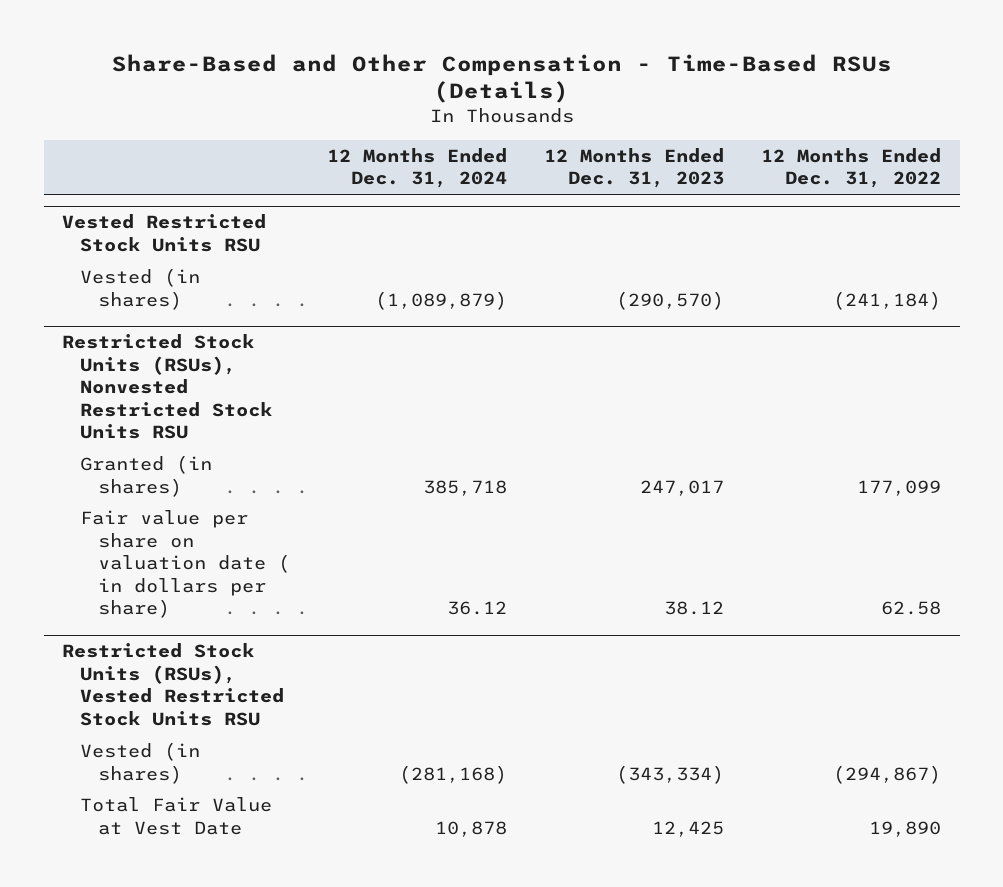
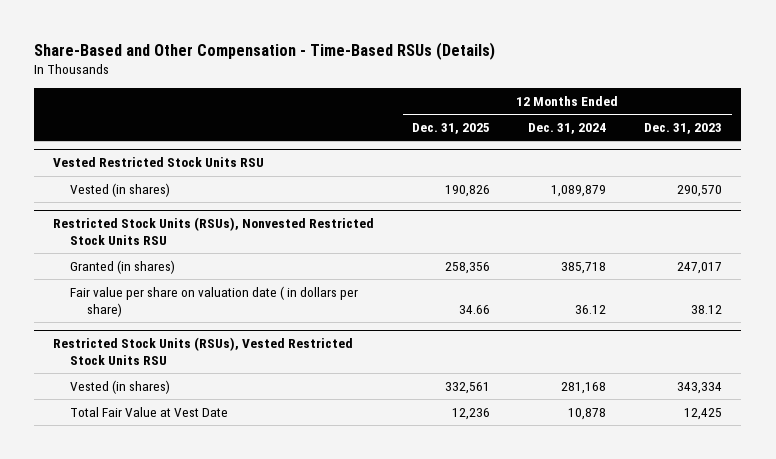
[761,147,942,189] 12 Months Ended Dec. 31, 2022 -> none
none -> [412,123,491,135] Dec. 31, 2025
[374,290,507,310] (1,089,879) -> [551,184,607,197] 1,089,879
[615,290,724,310] (290,570) -> [677,184,723,197] 290,570
[398,764,507,784] (281,168) -> [561,381,607,394] 281,168
[615,764,724,784] (343,334) -> [677,381,723,394] 343,334

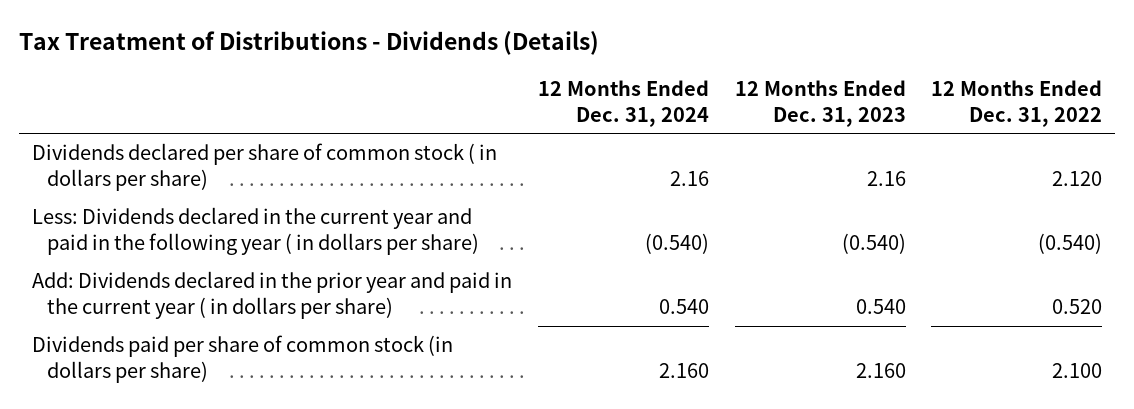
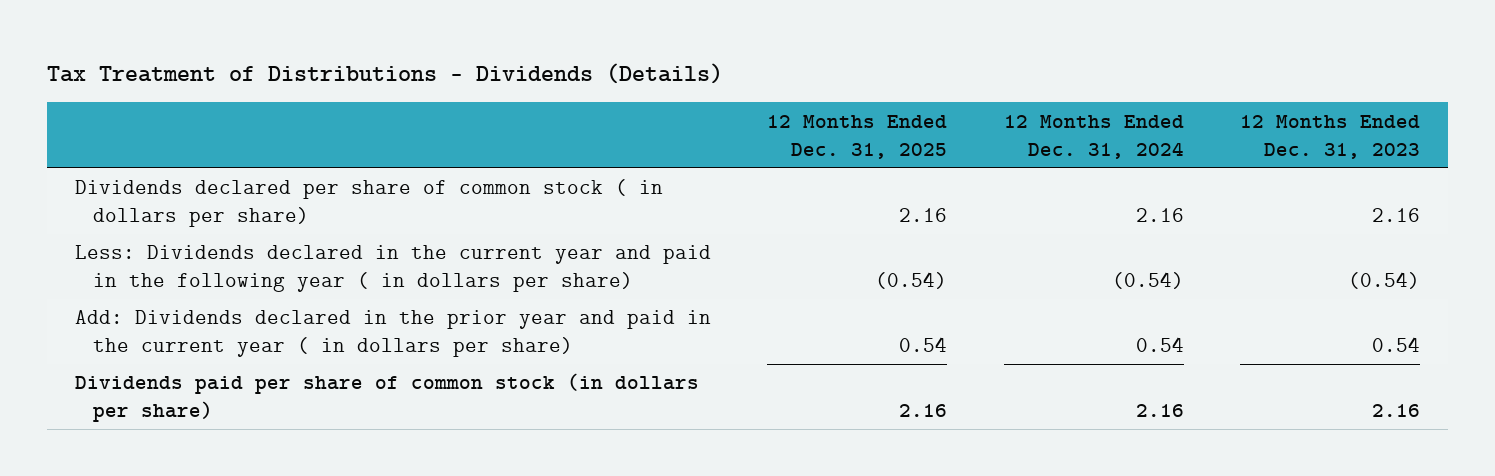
[931,80,1103,127] 12 Months Ended Dec. 31, 2022 -> none
none -> [767,114,948,159] 12 Months Ended Dec. 31, 2025
[644,232,709,254] (0.540) -> [1111,272,1184,290] (0.54)
[841,232,906,254] (0.540) -> [1348,272,1421,290] (0.54)
[658,298,709,314] 0.540 -> [1135,337,1184,353] 0.54
[855,298,906,314] 0.540 -> [1372,337,1421,353] 0.54
[658,362,709,378] 2.160 -> [1135,404,1184,418] 2.16
[855,362,906,378] 2.160 -> [1372,404,1421,418] 2.16

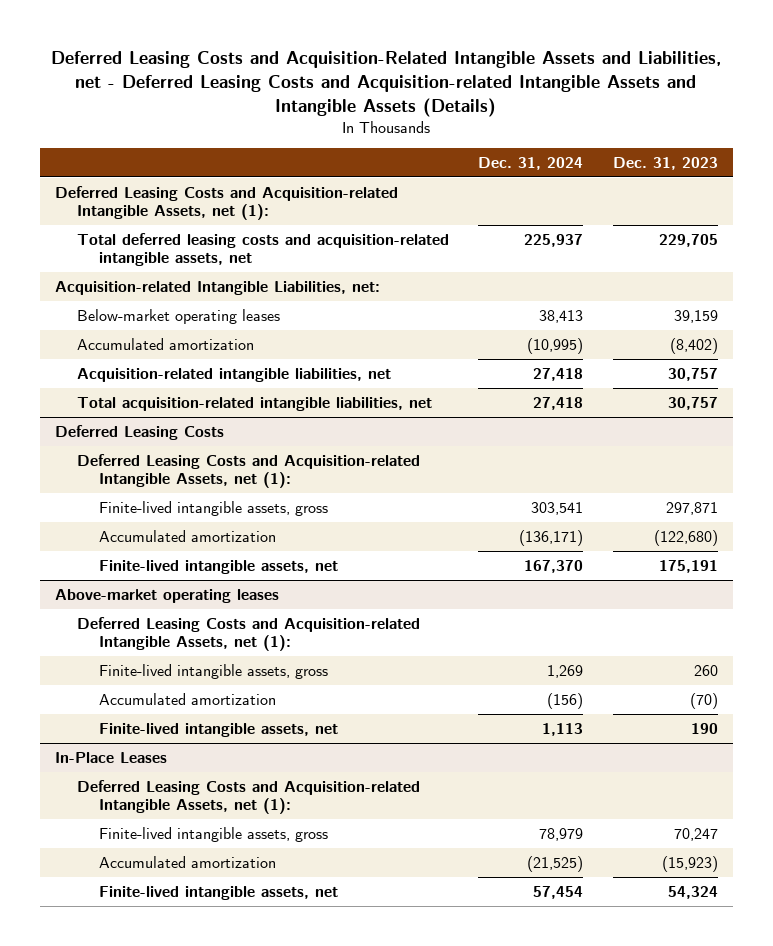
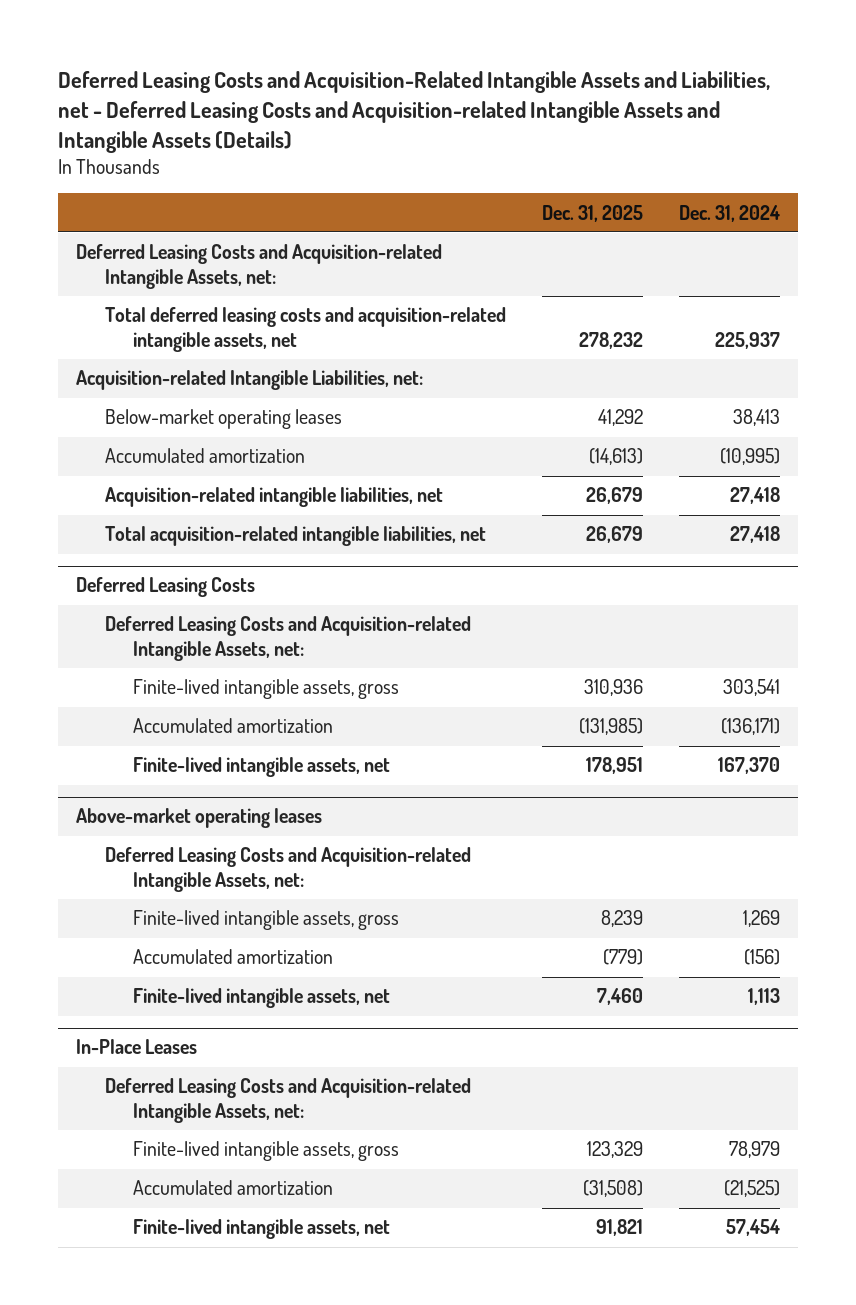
[613,156,719,170] Dec. 31, 2023 -> none
none -> [541,204,643,222] Dec. 31, 2025
[54,185,398,221] Deferred Leasing Costs and Acquisition-related Intangible Assets, net (1): -> [75,244,442,289] Deferred Leasing Costs and Acquisition-related Intangible Assets, net:
[76,453,420,489] Deferred Leasing Costs and Acquisition-related Intangible Assets, net (1): -> [104,616,471,661] Deferred Leasing Costs and Acquisition-related Intangible Assets, net:
[76,616,420,652] Deferred Leasing Costs and Acquisition-related Intangible Assets, net (1): -> [104,847,471,892] Deferred Leasing Costs and Acquisition-related Intangible Assets, net:
[76,779,420,815] Deferred Leasing Costs and Acquisition-related Intangible Assets, net (1): -> [104,1078,471,1123] Deferred Leasing Costs and Acquisition-related Intangible Assets, net:

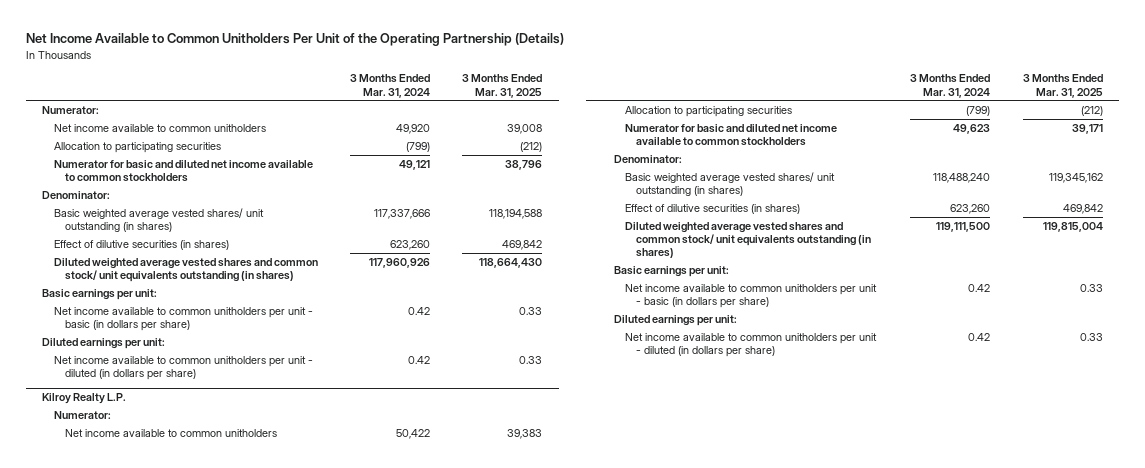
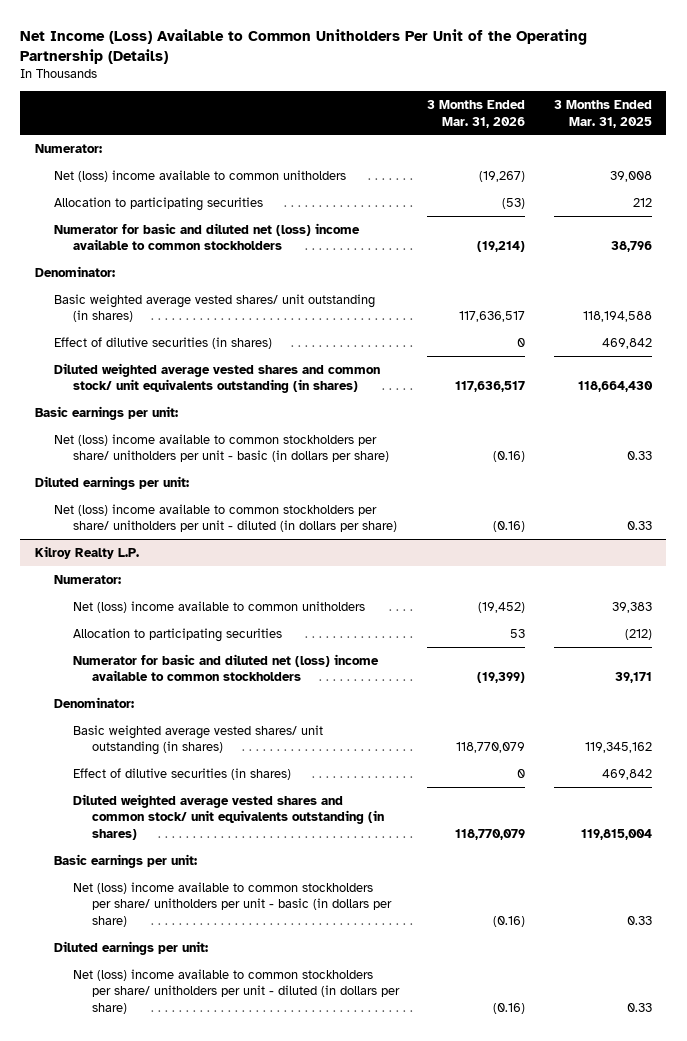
[26,33,565,47] Net Income Available to Common Unitholders Per Unit of the Operating Partnership (Details) -> [20,28,588,64] Net Income (Loss) Available to Common Unitholders Per Unit of the Operating Partnership (Details)
[350,74,431,98] 3 Months Ended Mar. 31, 2024 -> none
none -> [427,99,526,128] 3 Months Ended Mar. 31, 2026
[53,123,266,132] Net income available to common unitholders -> [53,169,346,182] Net (loss) income available to common unitholders
[520,141,543,152] (212) -> [632,197,652,207] 212
[53,159,313,183] Numerator for basic and diluted net income available to common stockholders -> [53,222,360,251] Numerator for basic and diluted net (loss) income available to common stockholders
[53,306,313,332] Net income available to common unitholders per unit - basic (in dollars per share) -> [53,433,389,463] Net (loss) income available to common stockholders per share/ unitholders per unit - basic (in dollars per share)
[53,355,313,381] Net income available to common unitholders per unit - diluted (in dollars per share) -> [53,503,397,533] Net (loss) income available to common stockholders per share/ unitholders per unit - diluted (in dollars per share)
[64,428,277,437] Net income available to common unitholders -> [72,600,365,613] Net (loss) income available to common unitholders
[625,123,838,147] Numerator for basic and diluted net income available to common stockholders -> [72,653,379,682] Numerator for basic and diluted net (loss) income available to common stockholders
[625,283,878,309] Net income available to common unitholders per unit - basic (in dollars per share) -> [72,881,392,927] Net (loss) income available to common stockholders per share/ unitholders per unit - basic (in dollars per share)
[625,332,878,358] Net income available to common unitholders per unit - diluted (in dollars per share) -> [72,968,400,1014] Net (loss) income available to common stockholders per share/ unitholders per unit - diluted (in dollars per share)

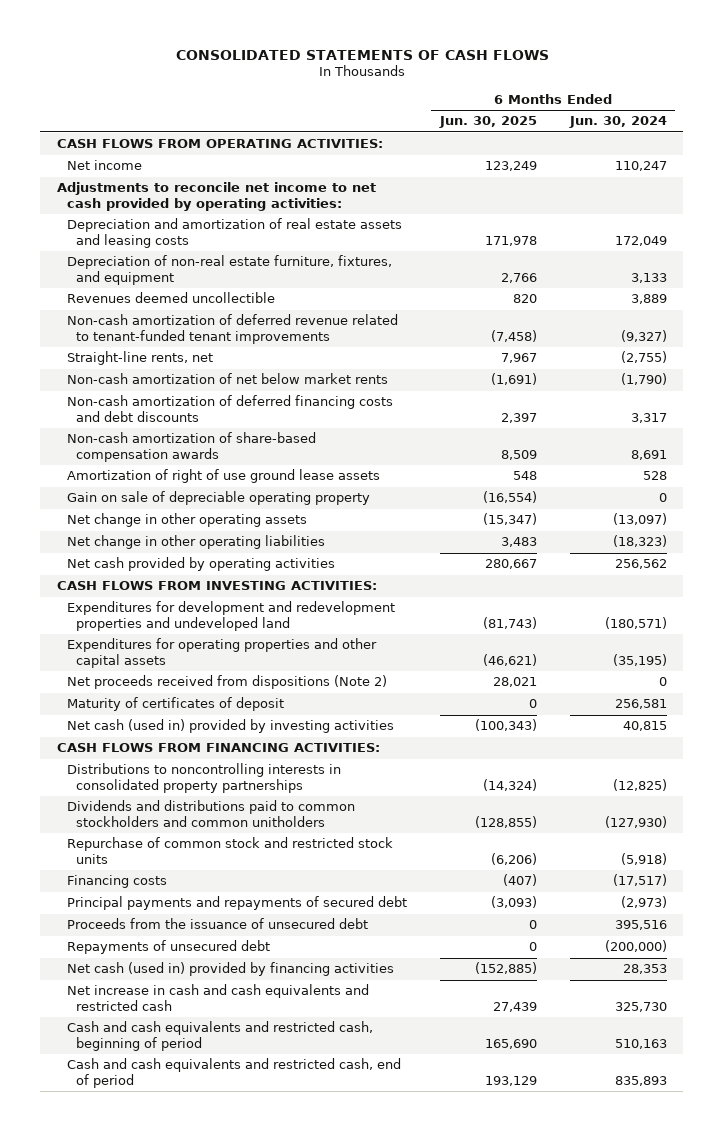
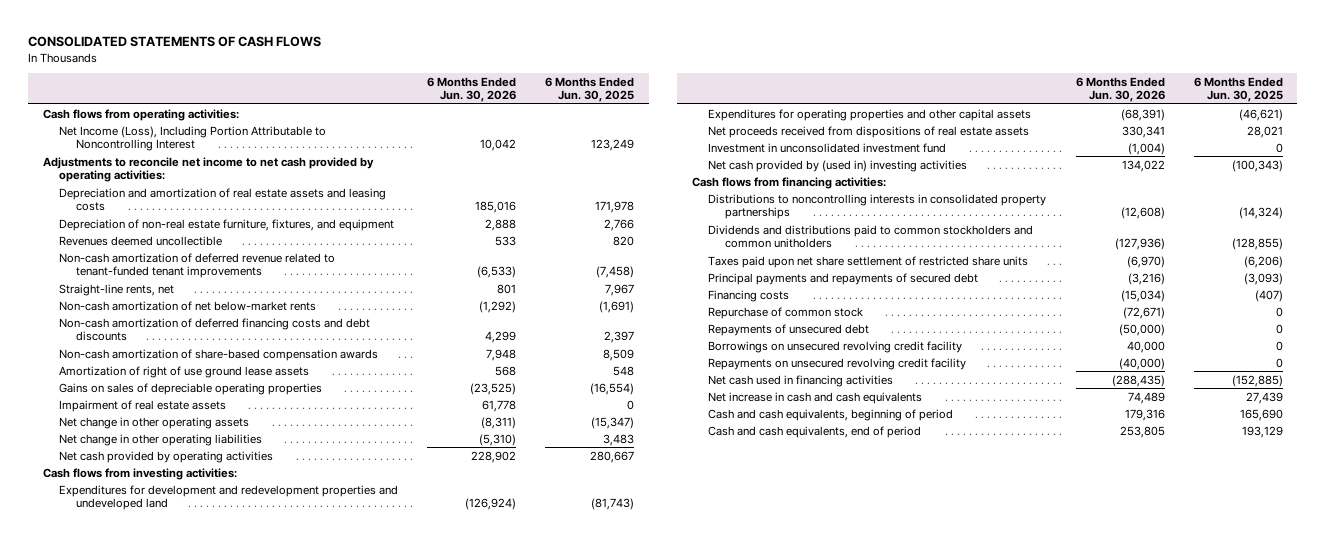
[568,116,667,129] Jun. 30, 2024 -> none
none -> [427,76,517,103] 6 Months Ended Jun. 30, 2026
[56,139,383,149] CASH FLOWS FROM OPERATING ACTIVITIES: -> [42,108,239,121] Cash flows from operating activities:
[66,160,142,171] Net income -> [59,125,327,152] Net Income (Loss), Including Portion Attributable to Noncontrolling Interest
[66,373,388,385] Non-cash amortization of net below market rents -> [59,300,317,311] Non-cash amortization of net below-market rents
[66,491,370,506] Gain on sale of depreciable operating property -> [59,382,323,395] Gains on sales of depreciable operating properties
none -> [59,399,227,412] Impairment of real estate assets
[56,581,377,591] CASH FLOWS FROM INVESTING ACTIVITIES: -> [42,467,237,480] Cash flows from investing activities:
[66,697,284,712] Maturity of certificates of deposit -> none
[66,675,387,690] Net proceeds received from dispositions (Note 2) -> [708,125,1030,138] Net proceeds received from dispositions of real estate assets
none -> [708,142,947,153] Investment in unconsolidated investment fund
[66,719,394,734] Net cash (used in) provided by investing activities -> [708,159,968,172] Net cash provided by (used in) investing activities
[56,743,380,753] CASH FLOWS FROM FINANCING ACTIVITIES: -> [691,176,886,189] Cash flows from financing activities:
[66,837,393,864] Repurchase of common stock and restricted stock units -> [708,255,1029,268] Taxes paid upon net share settlement of restricted share units
[66,918,368,930] Proceeds from the issuance of unsecured debt -> none
[66,875,167,889] Financing costs -> [708,289,790,302] Financing costs
none -> [708,306,864,319] Repurchase of common stock
none -> [708,340,963,353] Borrowings on unsecured revolving credit facility
none -> [708,357,967,370] Repayments on unsecured revolving credit facility
[66,962,394,977] Net cash (used in) provided by financing activities -> [708,374,894,387] Net cash used in financing activities
[66,984,369,1011] Net increase in cash and cash equivalents and restricted cash -> [708,391,923,404] Net increase in cash and cash equivalents
[66,1021,373,1051] Cash and cash equivalents and restricted cash, beginning of period -> [708,408,954,421] Cash and cash equivalents, beginning of period
[66,1058,401,1088] Cash and cash equivalents and restricted cash, end of period -> [708,425,922,438] Cash and cash equivalents, end of period

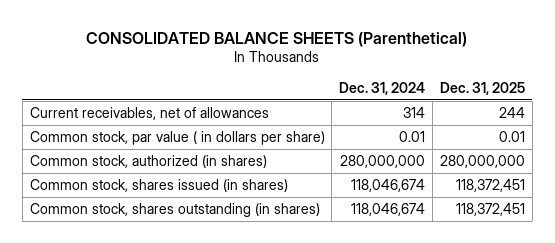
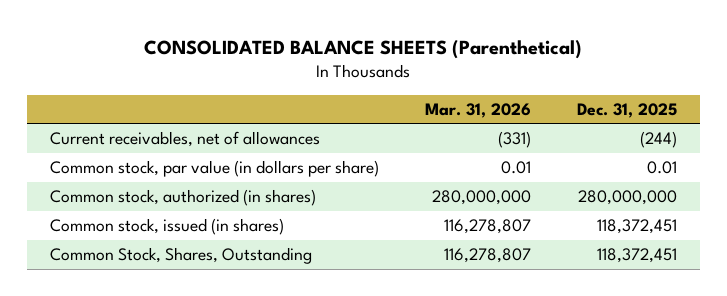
[339,81,426,95] Dec. 31, 2024 -> none
none -> [424,102,531,118] Mar. 31, 2026
[498,106,525,118] 244 -> [639,131,677,149] (244)
[29,130,325,145] Common stock, par value ( in dollars per share) -> [49,160,379,178] Common stock, par value (in dollars per share)
[29,178,288,192] Common stock, shares issued (in shares) -> [49,218,284,236] Common stock, issued (in shares)
[29,202,320,217] Common stock, shares outstanding (in shares) -> [49,247,312,265] Common Stock, Shares, Outstanding

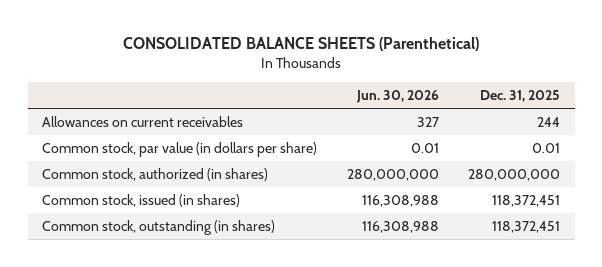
[424,102,531,118] Mar. 31, 2026 -> none
none -> [355,90,439,104] Jun. 30, 2026
[49,131,320,148] Current receivables, net of allowances -> [42,115,244,127] Allowances on current receivables
[639,131,677,149] (244) -> [536,116,560,127] 244
[49,247,312,265] Common Stock, Shares, Outstanding -> [42,219,276,235] Common stock, outstanding (in shares)

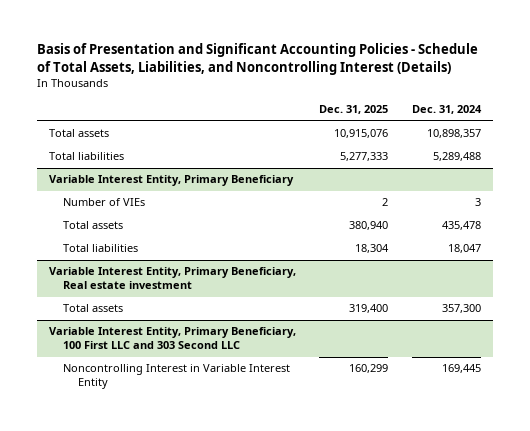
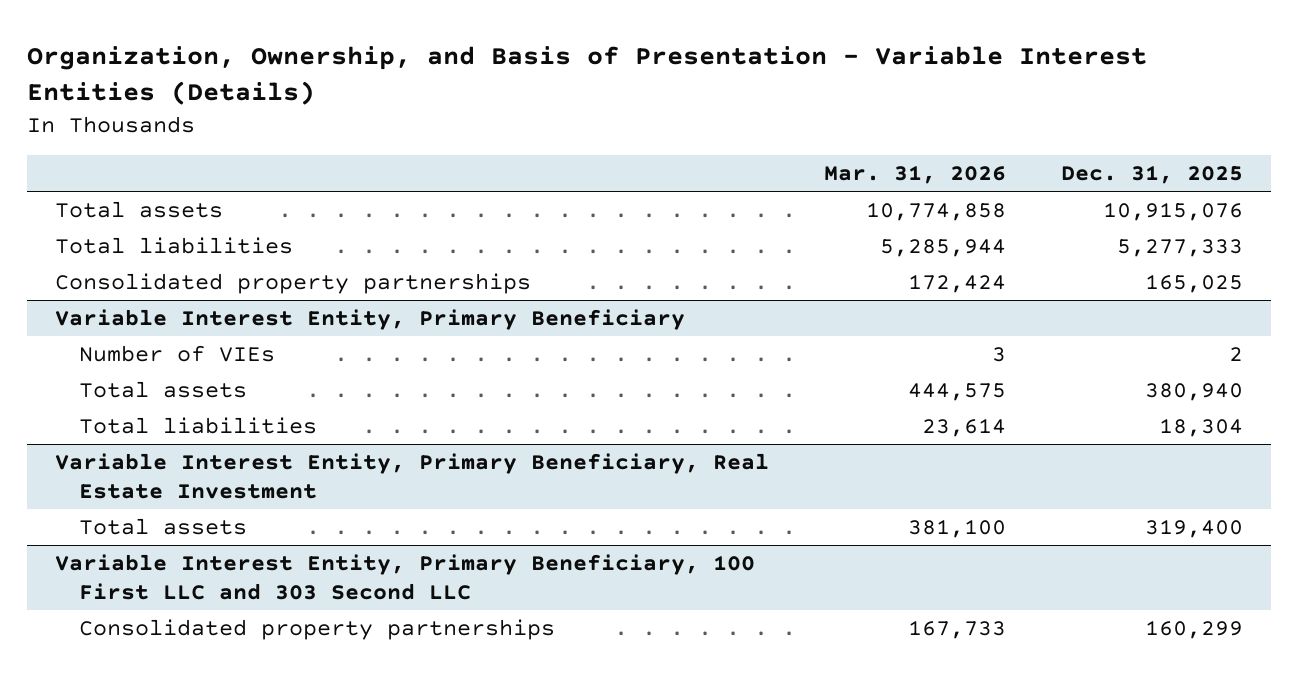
[36,43,478,75] Basis of Presentation and Significant Accounting Policies - Schedule of Total Assets, Liabilities, and Noncontrolling Interest (Details) -> [27,45,1148,106] Organization, Ownership, and Basis of Presentation - Variable Interest Entities (Details)
[412,105,483,115] Dec. 31, 2024 -> none
none -> [824,165,1007,185] Mar. 31, 2026
none -> [54,272,531,294] Consolidated property partnerships
[48,267,296,290] Variable Interest Entity, Primary Beneficiary, Real estate investment -> [54,452,769,500] Variable Interest Entity, Primary Beneficiary, Real Estate Investment
[63,364,291,390] Noncontrolling Interest in Variable Interest Entity -> [78,618,555,640] Consolidated property partnerships

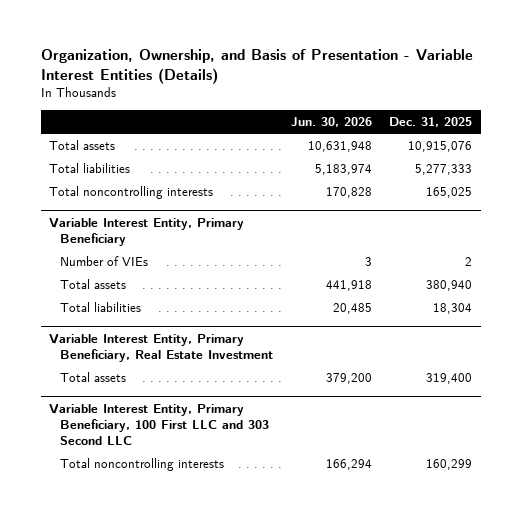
[824,165,1007,185] Mar. 31, 2026 -> none
none -> [290,117,372,128] Jun. 30, 2026
[54,272,531,294] Consolidated property partnerships -> [49,186,214,200] Total noncontrolling interests
[78,618,555,640] Consolidated property partnerships -> [60,458,225,472] Total noncontrolling interests

